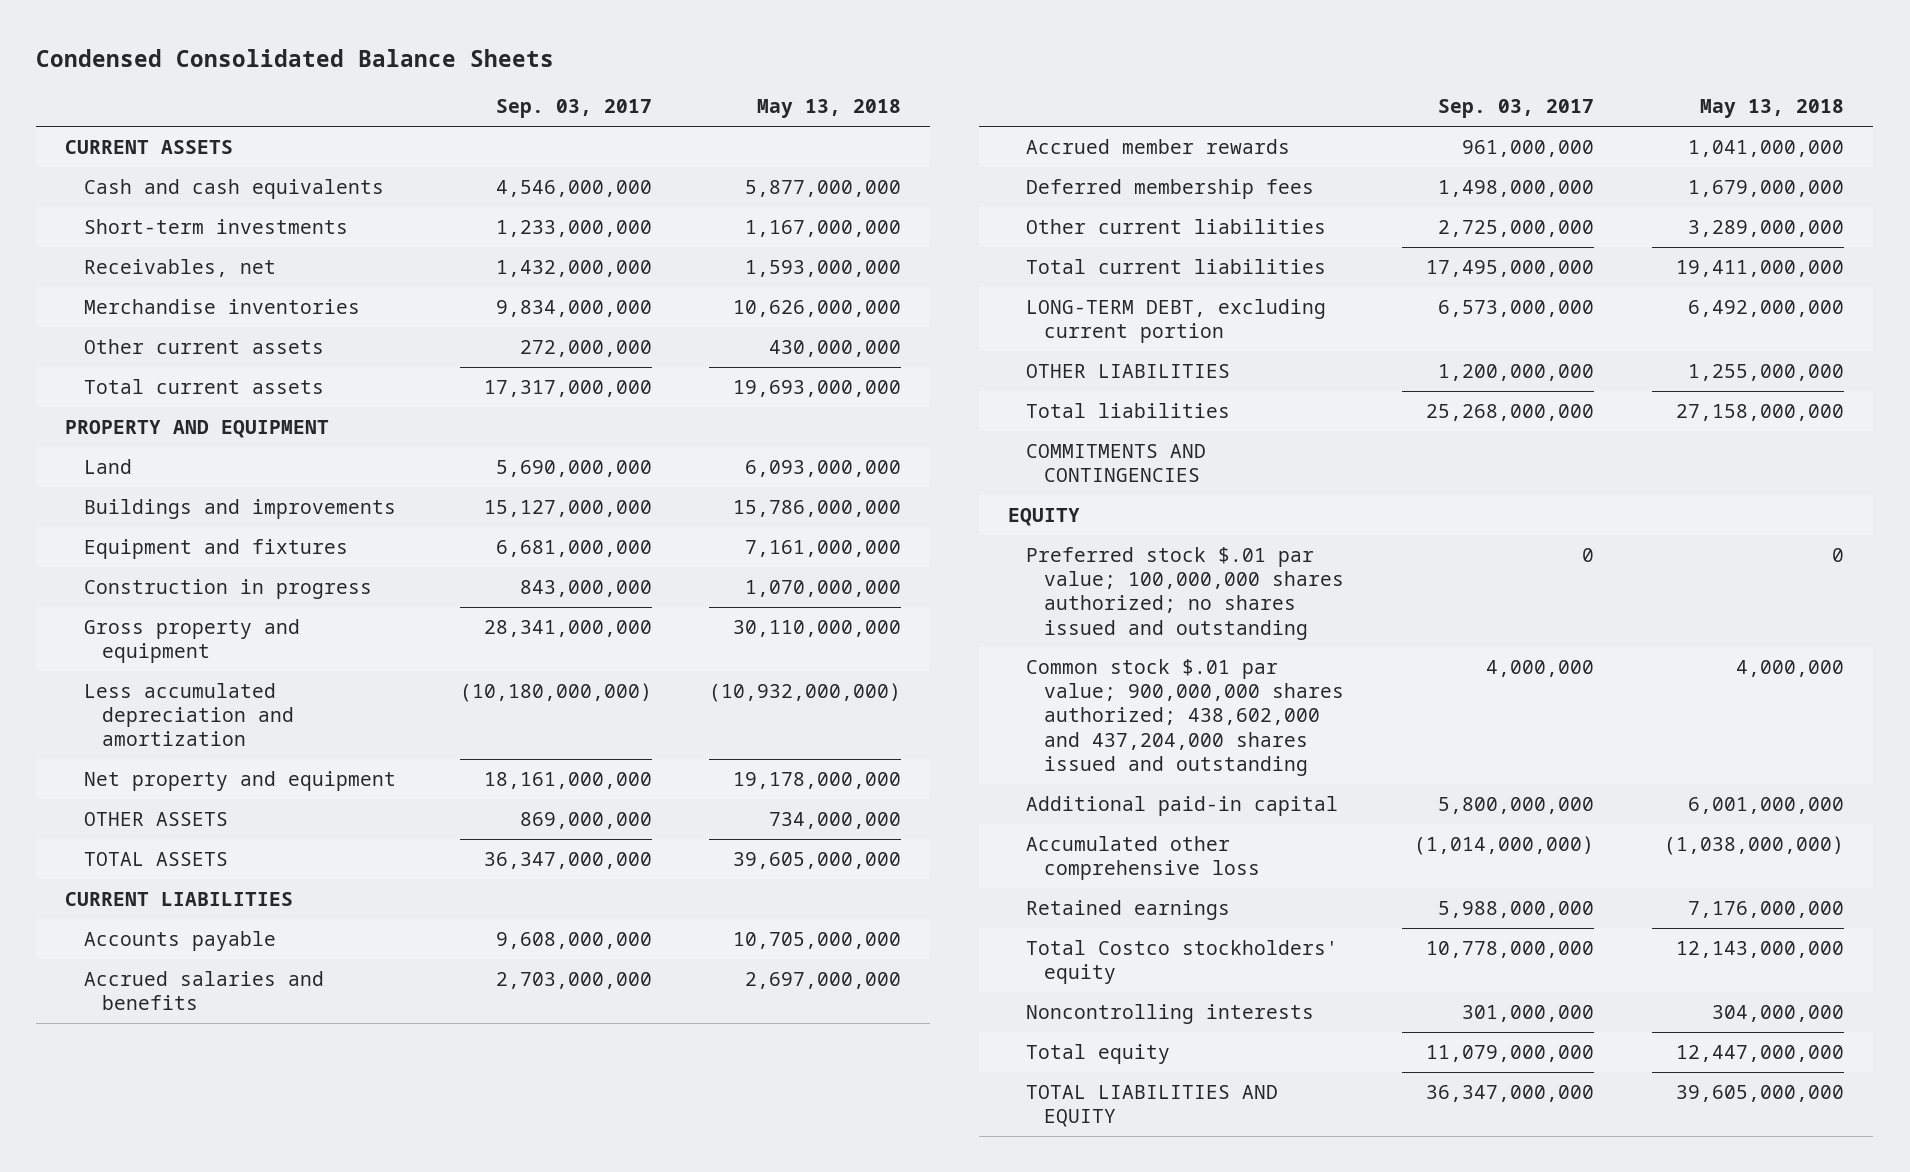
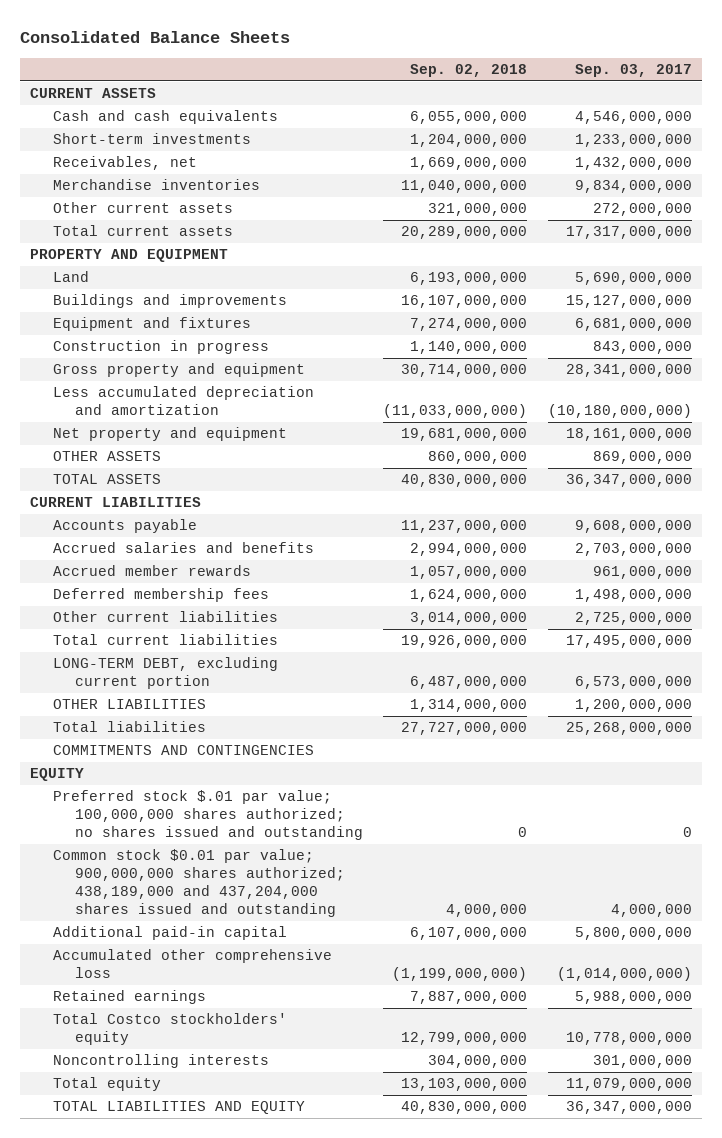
[36,48,555,67] Condensed Consolidated Balance Sheets -> [20,31,291,44] Consolidated Balance Sheets
[757,99,902,119] May 13, 2018 -> none
none -> [410,64,528,78] Sep. 02, 2018
[1026,658,1345,776] Common stock $.01 par value; 900,000,000 shares authorized; 438,602,000 and 437,204,000 shares issued and outstanding -> [52,849,345,918] Common stock $0.01 par value; 900,000,000 shares authorized; 438,189,000 and 437,204,000 shares issued and outstanding

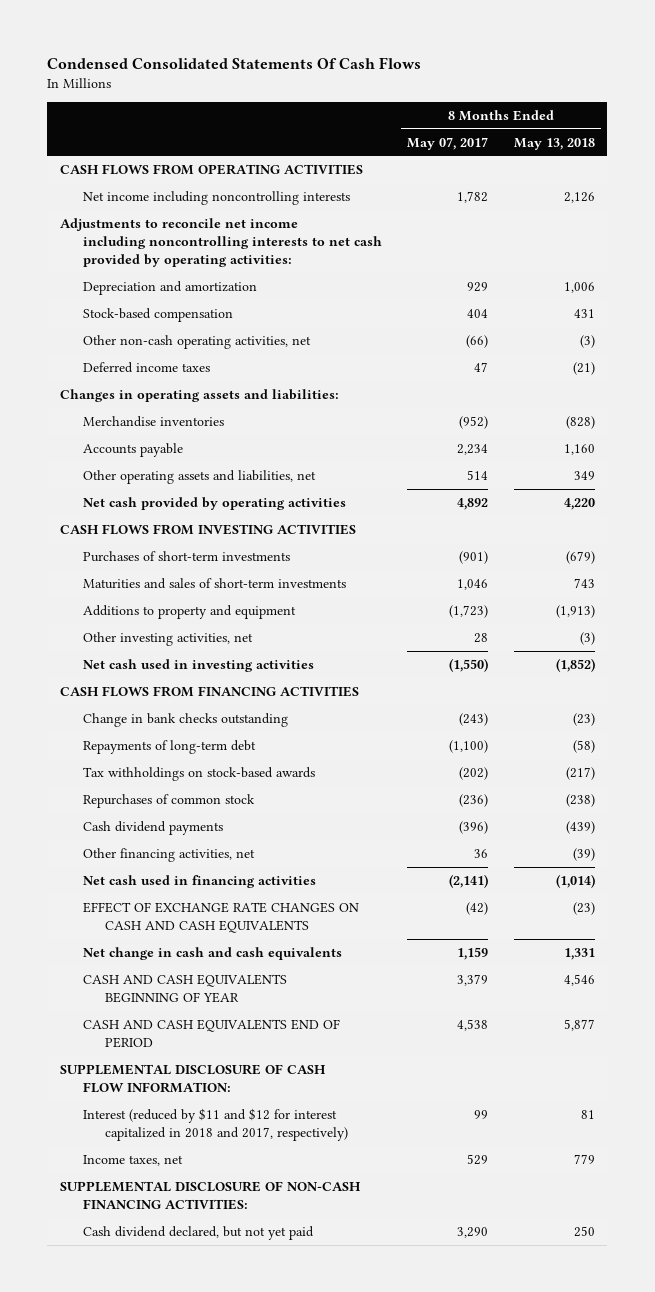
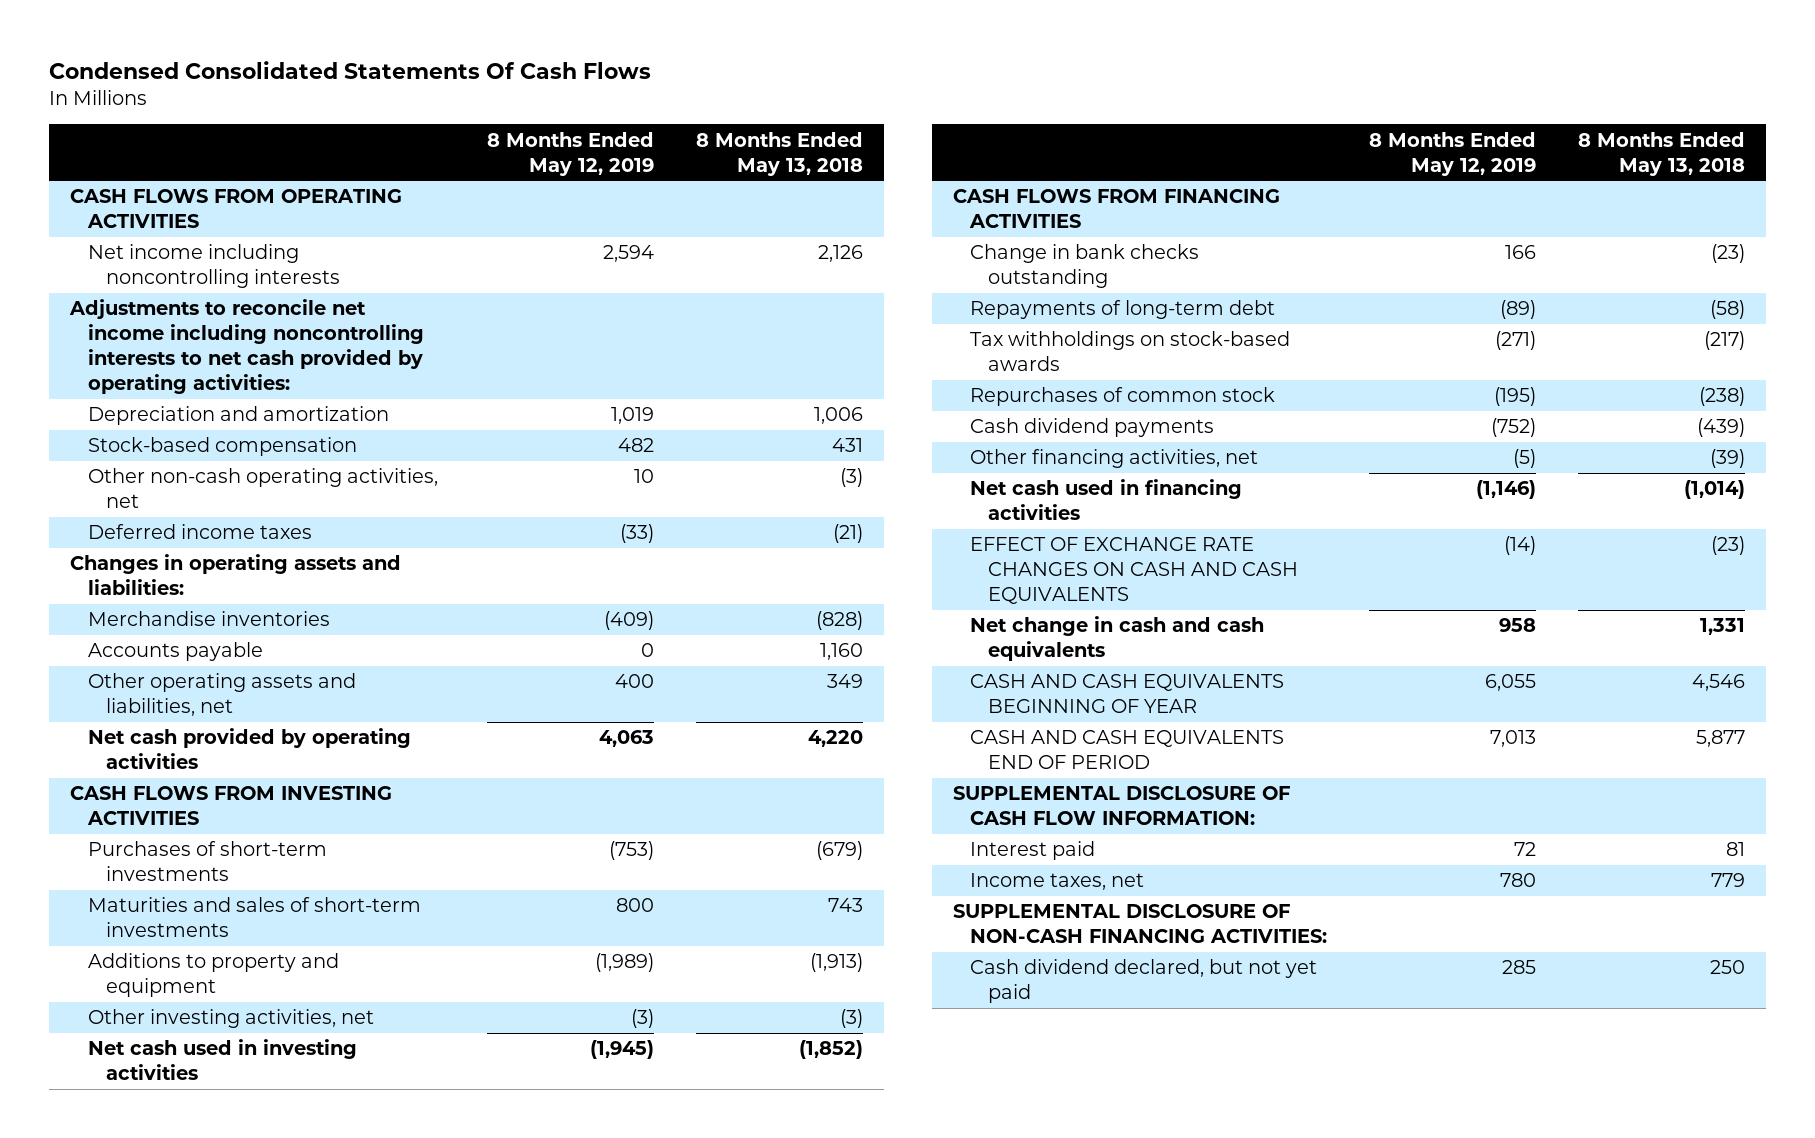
[407,136,489,150] May 07, 2017 -> none
none -> [486,131,654,176] 8 Months Ended May 12, 2019
[82,1107,348,1142] Interest (reduced by $11 and $12 for interest capitalized in 2018 and 2017, respectively) -> none
none -> [970,841,1096,861] Interest paid

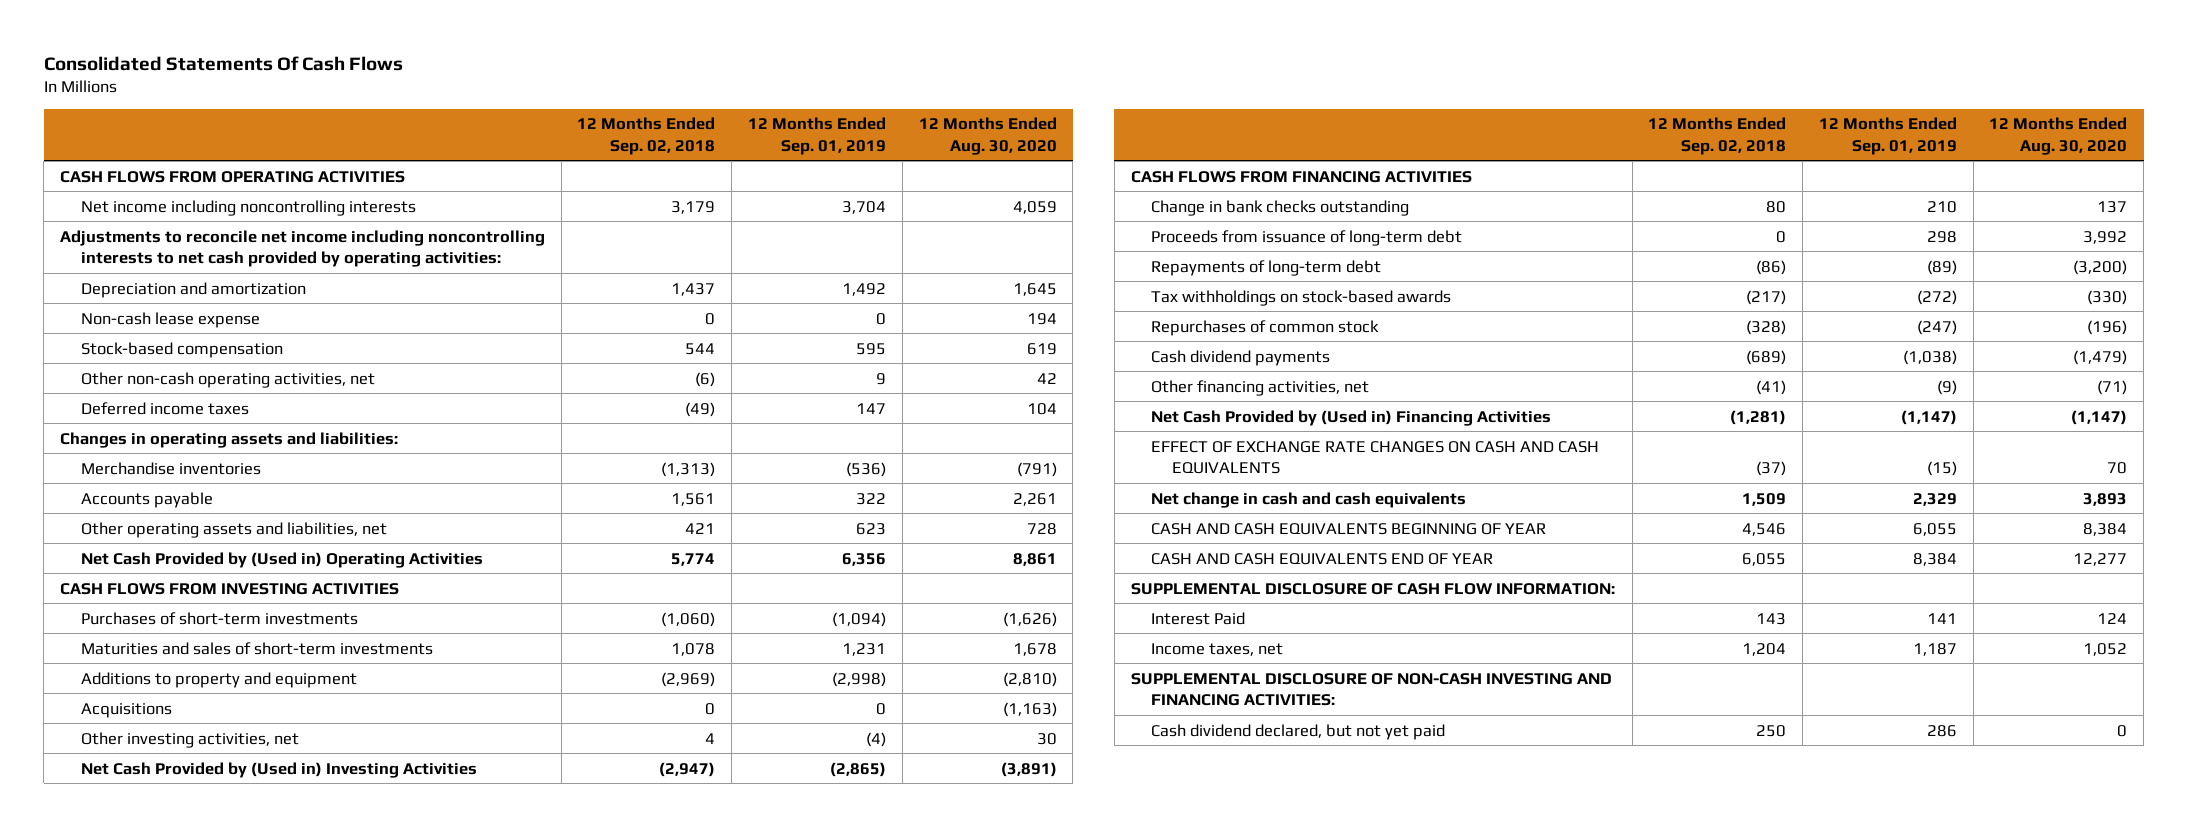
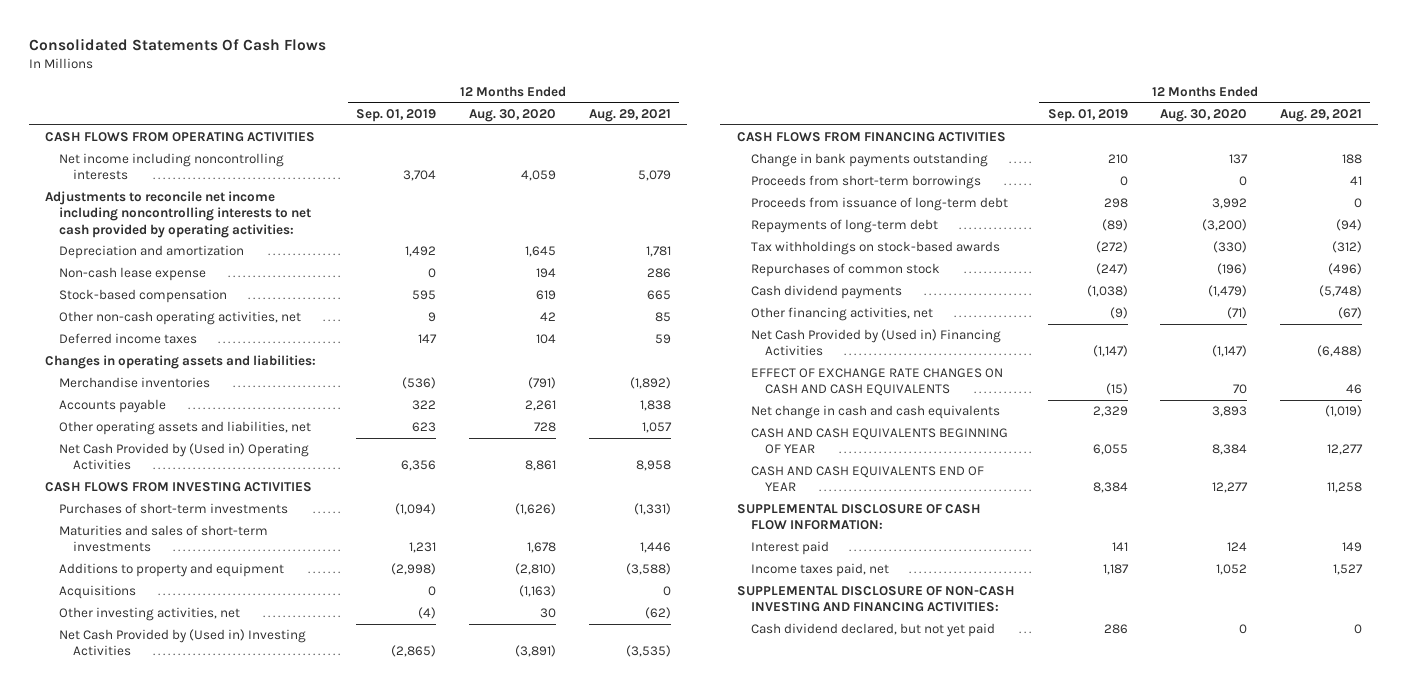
[577,117,716,155] 12 Months Ended Sep. 02, 2018 -> none
none -> [588,109,671,123] Aug. 29, 2021
[1151,199,1410,216] Change in bank checks outstanding -> [750,153,988,168] Change in bank payments outstanding
none -> [750,175,981,190] Proceeds from short-term borrowings
[1151,611,1246,625] Interest Paid -> [750,541,829,556] Interest paid
[1151,642,1284,656] Income taxes, net -> [750,563,889,578] Income taxes paid, net

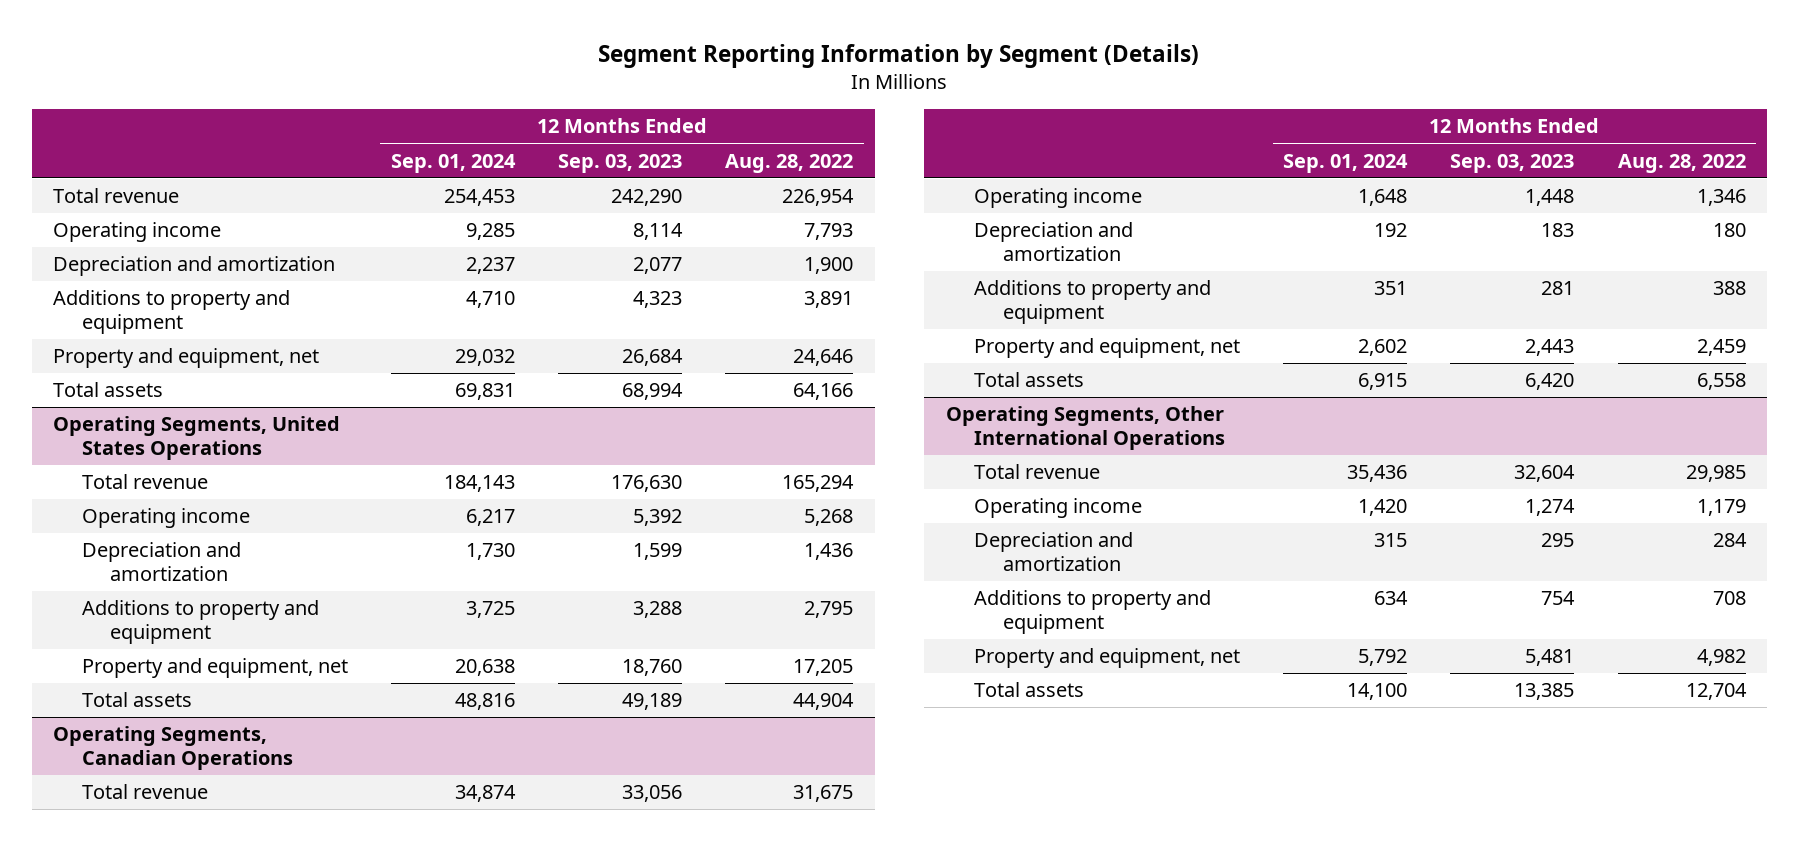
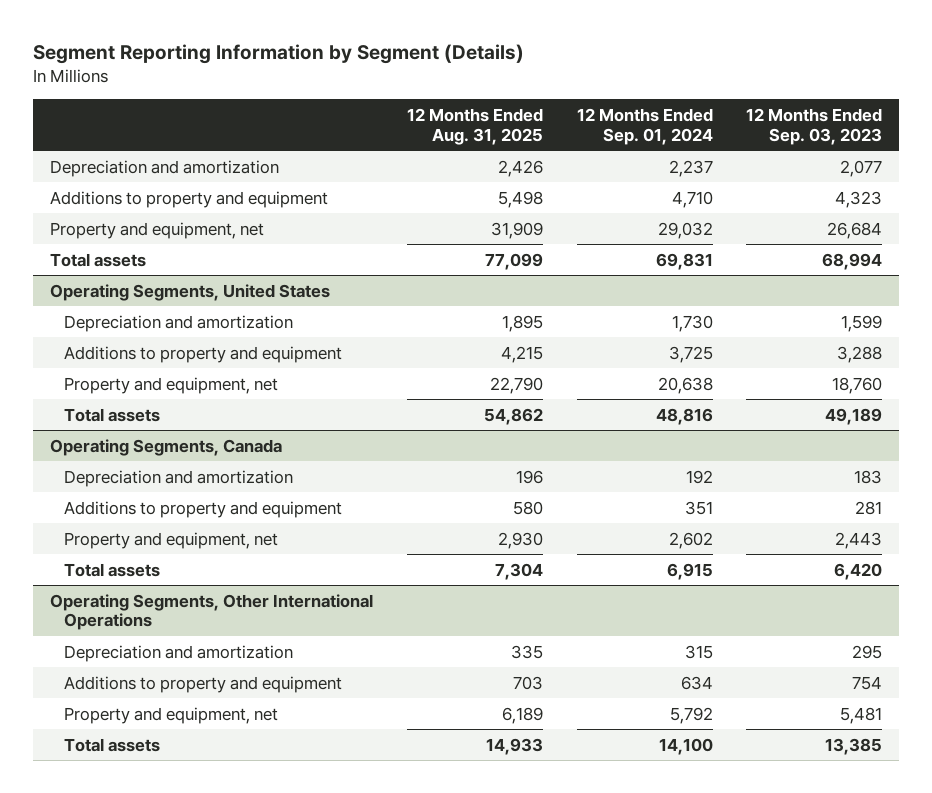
[725,153,854,173] Aug. 28, 2022 -> none
none -> [406,107,543,145] 12 Months Ended Aug. 31, 2025
[53,188,180,204] Total revenue -> none
[53,222,222,243] Operating income -> none
[81,474,208,490] Total revenue -> none
[81,508,250,529] Operating income -> none
[53,416,341,460] Operating Segments, United States Operations -> [49,283,330,301] Operating Segments, United States
[53,726,293,770] Operating Segments, Canadian Operations -> none
[81,784,208,800] Total revenue -> none
[974,188,1143,209] Operating income -> none
none -> [49,438,282,456] Operating Segments, Canada
[974,464,1101,480] Total revenue -> none
[974,498,1143,519] Operating income -> none

